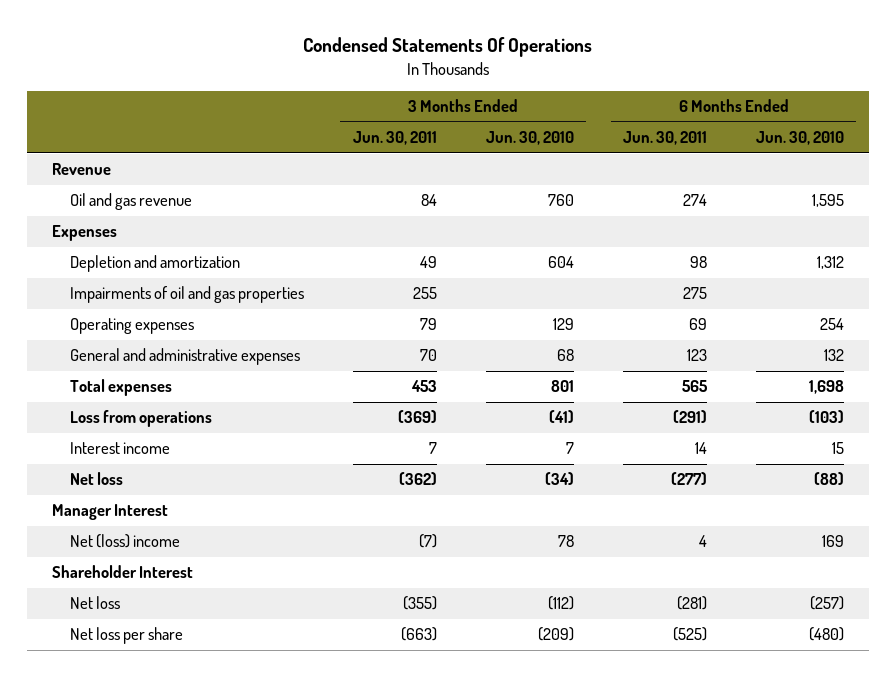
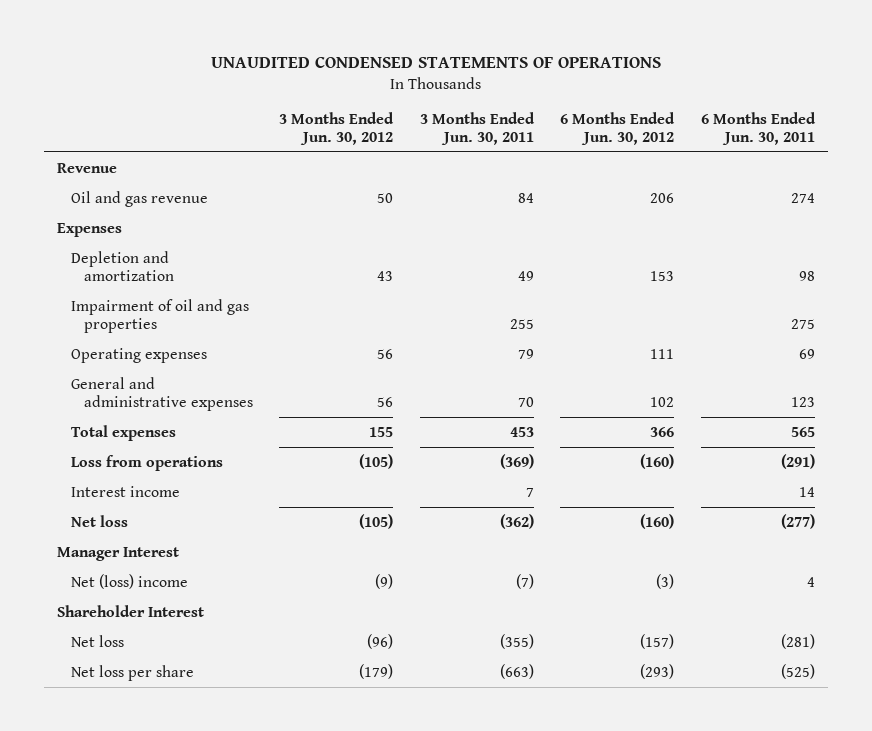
[302,37,592,58] Condensed Statements Of Operations -> [211,56,662,68] UNAUDITED CONDENSED STATEMENTS OF OPERATIONS
[485,131,574,146] Jun. 30, 2010 -> none
[756,131,845,146] Jun. 30, 2010 -> none
none -> [279,111,395,145] 3 Months Ended Jun. 30, 2012
none -> [560,111,676,145] 6 Months Ended Jun. 30, 2012
[69,286,304,304] Impairments of oil and gas properties -> [70,298,249,333] Impairment of oil and gas properties

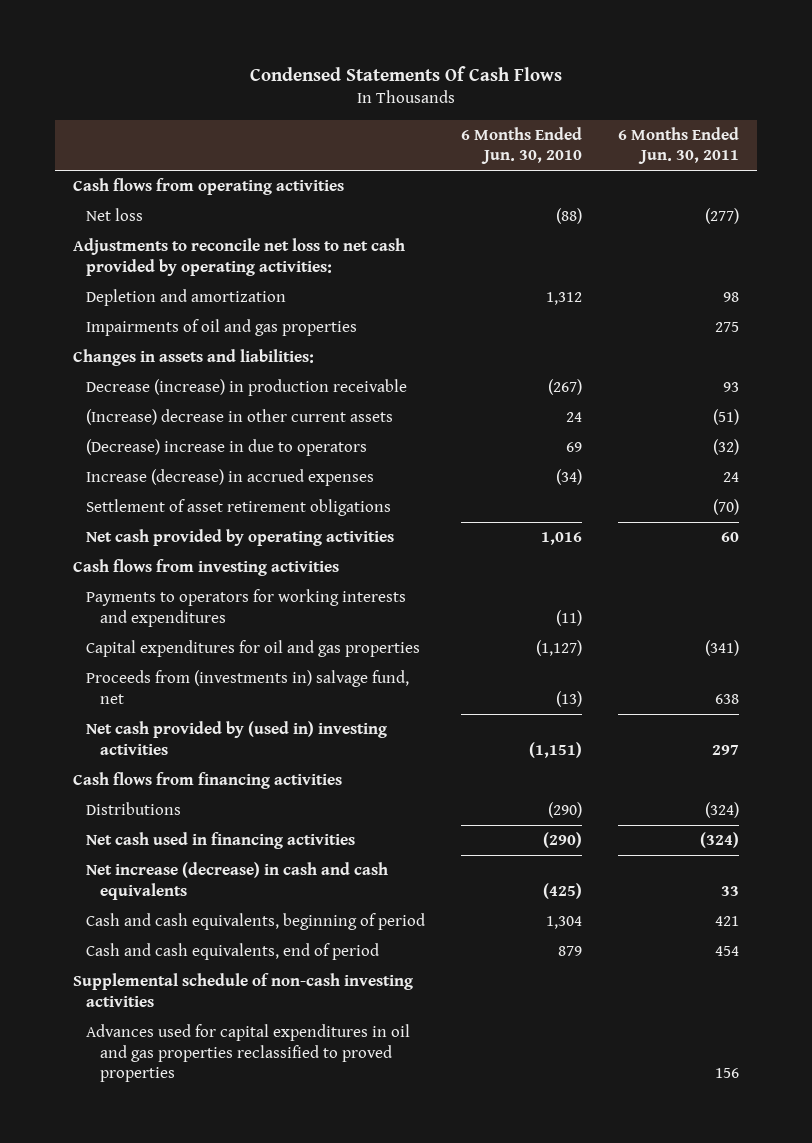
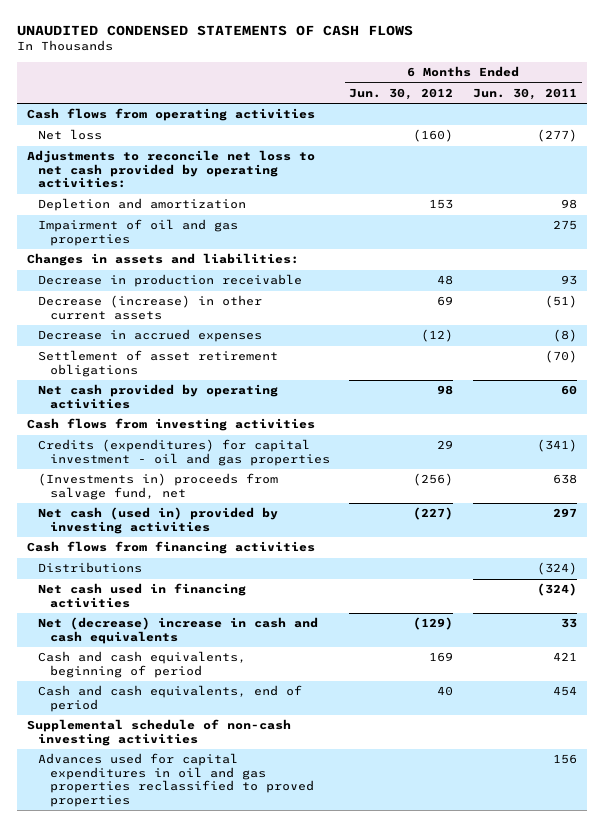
[250,65,563,81] Condensed Statements Of Cash Flows -> [17,24,414,36] UNAUDITED CONDENSED STATEMENTS OF CASH FLOWS
[461,126,583,165] 6 Months Ended Jun. 30, 2010 -> none
none -> [349,87,454,100] Jun. 30, 2012
[86,319,358,337] Impairments of oil and gas properties -> [38,219,239,246] Impairment of oil and gas properties
[86,439,368,457] (Decrease) increase in due to operators -> none
[86,379,408,397] Decrease (increase) in production receivable -> [38,274,303,288] Decrease in production receivable
[86,409,394,426] (Increase) decrease in other current assets -> [38,295,263,320] Decrease (increase) in other current assets
[86,469,375,487] Increase (decrease) in accrued expenses -> [38,329,263,343] Decrease in accrued expenses
[723,472,740,483] 24 -> [552,329,577,343] (8)
[86,589,407,627] Payments to operators for working interests and expenditures -> none
[86,640,421,658] Capital expenditures for oil and gas properties -> [38,439,331,466] Credits (expenditures) for capital investment - oil and gas properties
[86,670,410,704] Proceeds from (investments in) salvage fund, net -> [38,473,279,500] (Investments in) proceeds from salvage fund, net
[86,721,388,755] Net cash provided by (used in) investing activities -> [38,507,279,534] Net cash (used in) provided by investing activities
[86,862,389,900] Net increase (decrease) in cash and cash equivalents -> [38,617,319,644] Net (decrease) increase in cash and cash equivalents

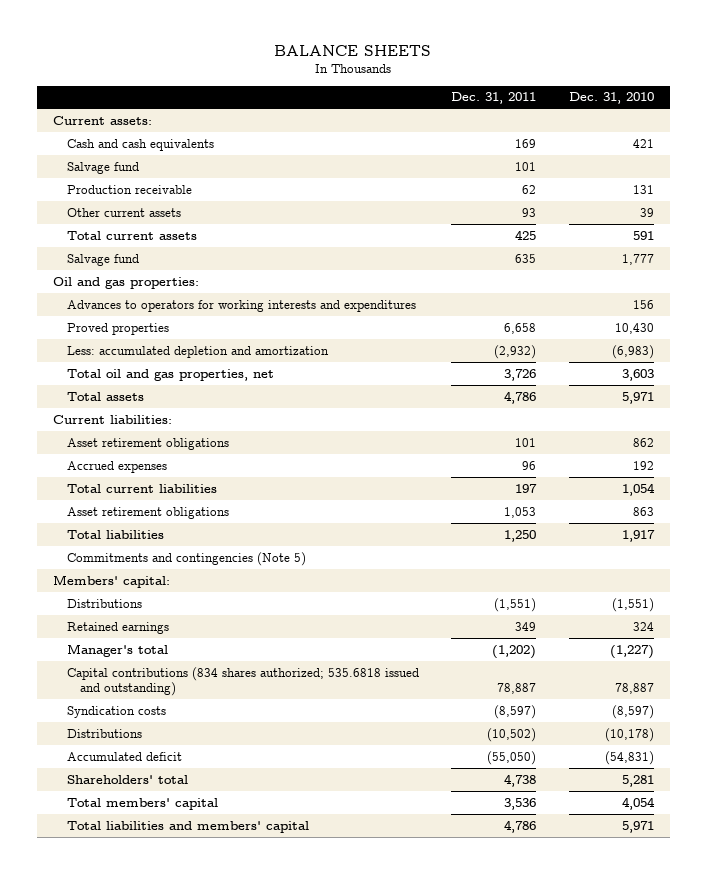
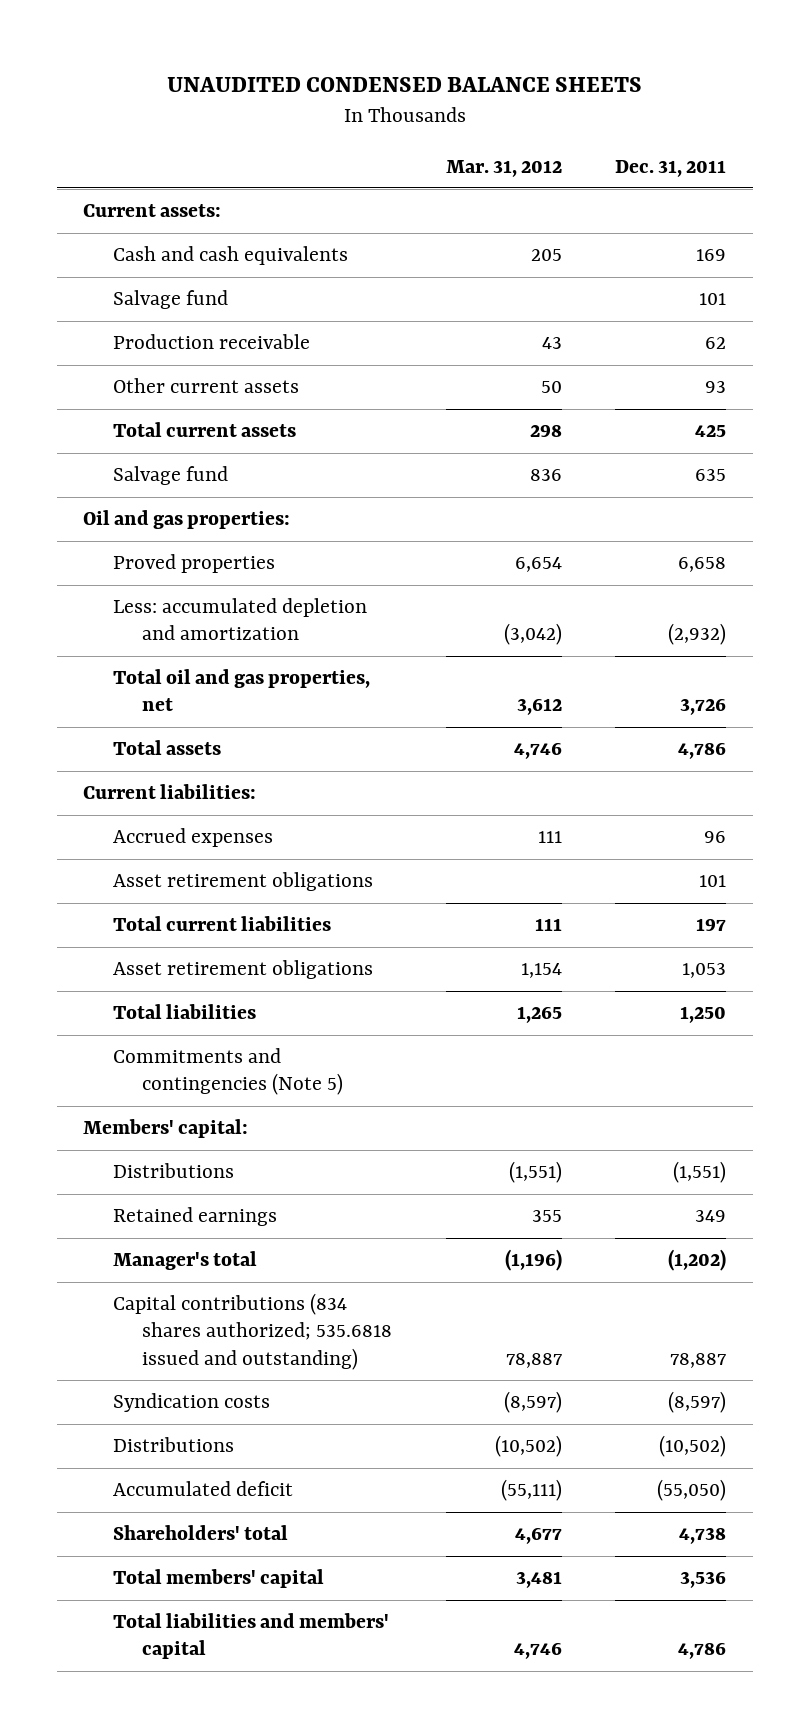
[274,45,432,57] BALANCE SHEETS -> [166,76,642,92] UNAUDITED CONDENSED BALANCE SHEETS
[568,92,654,105] Dec. 31, 2010 -> none
none -> [445,159,562,177] Mar. 31, 2012
[66,299,416,312] Advances to operators for working interests and expenditures -> none
[66,437,229,450] Asset retirement obligations -> [112,872,373,892] Asset retirement obligations

